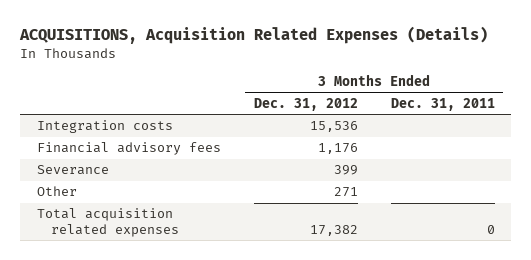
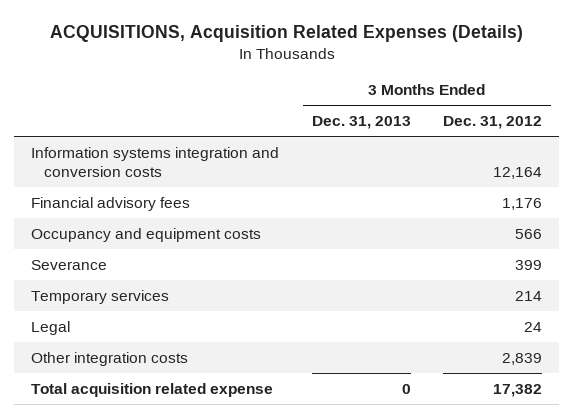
[390,97,495,111] Dec. 31, 2011 -> none
none -> [311,115,411,129] Dec. 31, 2013
[36,120,173,134] Integration costs -> [30,146,279,177] Information systems integration and conversion costs
[309,121,358,133] 15,536 -> [493,166,543,179] 12,164
none -> [30,227,261,242] Occupancy and equipment costs
none -> [30,289,169,304] Temporary services
none -> [30,320,70,335] Legal
[36,186,77,197] Other -> [30,351,188,366] Other integration costs
[333,187,358,198] 271 -> [502,352,543,365] 2,839
[36,208,180,237] Total acquisition related expenses -> [30,382,273,397] Total acquisition related expense

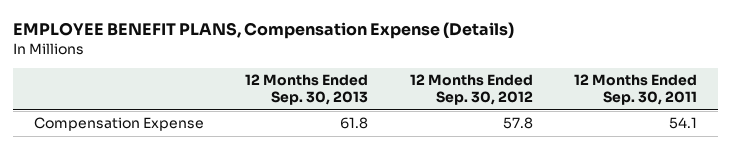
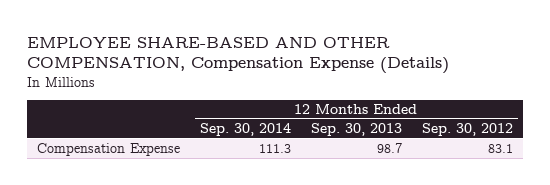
[13,22,515,40] EMPLOYEE BENEFIT PLANS, Compensation Expense (Details) -> [26,36,449,75] EMPLOYEE SHARE-BASED AND OTHER COMPENSATION, Compensation Expense (Details)
[573,74,697,106] 12 Months Ended Sep. 30, 2011 -> none
none -> [199,122,291,136] Sep. 30, 2014
[340,117,369,130] 61.8 -> [376,143,402,154] 98.7
[502,117,533,130] 57.8 -> [487,144,513,154] 83.1

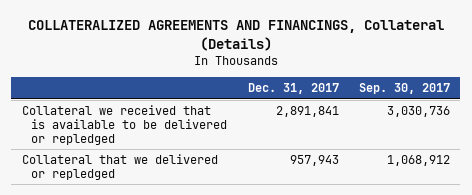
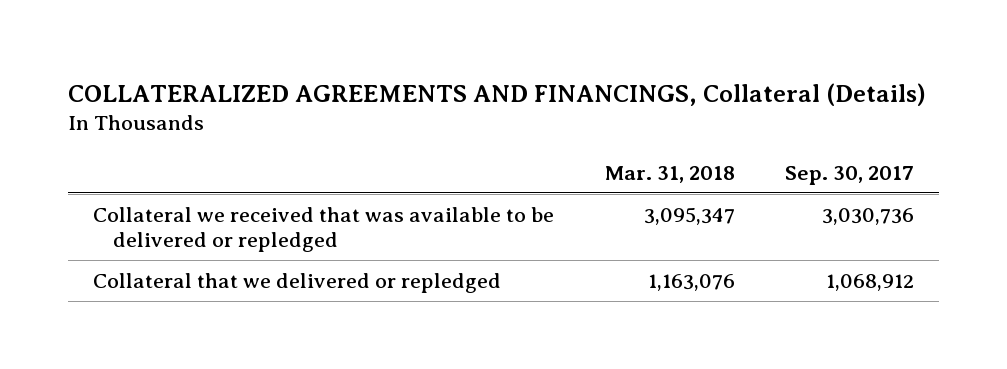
[247,83,339,95] Dec. 31, 2017 -> none
none -> [604,165,735,183] Mar. 31, 2018
[21,105,228,146] Collateral we received that is available to be delivered or repledged -> [93,206,555,252] Collateral we received that was available to be delivered or repledged

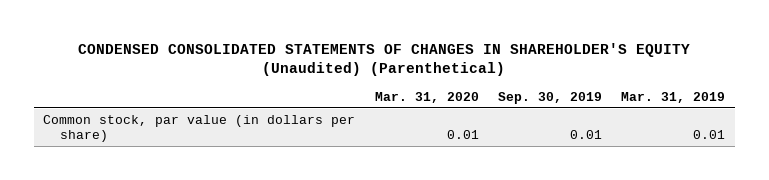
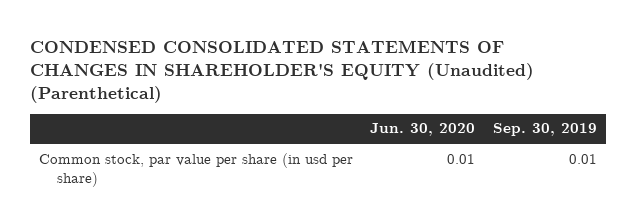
[374,92,479,104] Mar. 31, 2020 -> none
[621,92,726,104] Mar. 31, 2019 -> none
none -> [370,123,476,137] Jun. 30, 2020
[43,114,356,143] Common stock, par value (in dollars per share) -> [38,152,353,187] Common stock, par value per share (in usd per share)

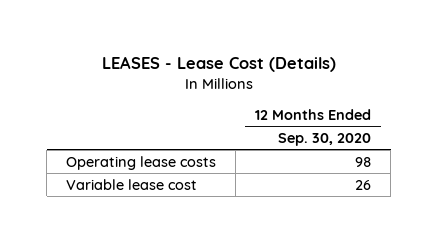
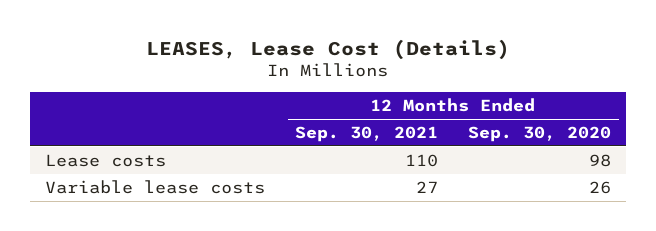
[101,56,336,73] LEASES - Lease Cost (Details) -> [146,38,511,60] LEASES, Lease Cost (Details)
none -> [295,126,439,143] Sep. 30, 2021
[66,155,217,170] Operating lease costs -> [44,153,166,167] Lease costs
[66,178,198,190] Variable lease cost -> [44,179,265,194] Variable lease costs

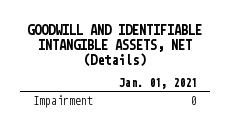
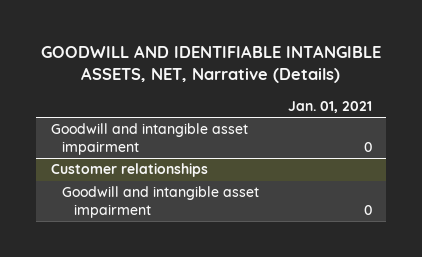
[27,24,203,67] GOODWILL AND IDENTIFIABLE INTANGIBLE ASSETS, NET (Details) -> [41,45,382,84] GOODWILL AND IDENTIFIABLE INTANGIBLE ASSETS, NET, Narrative (Details)
[33,94,94,108] Impairment -> [50,123,248,155] Goodwill and intangible asset impairment
none -> [50,163,208,178] Customer relationships
none -> [62,186,260,218] Goodwill and intangible asset impairment

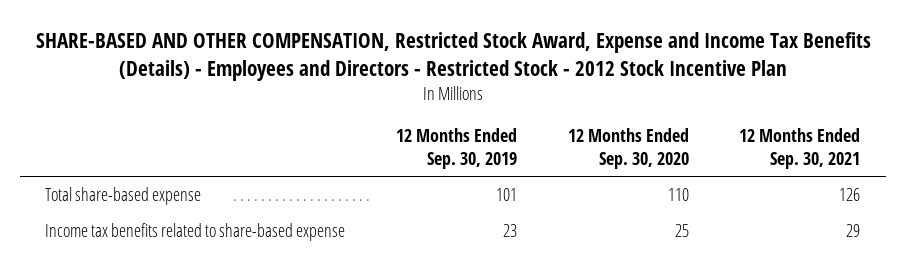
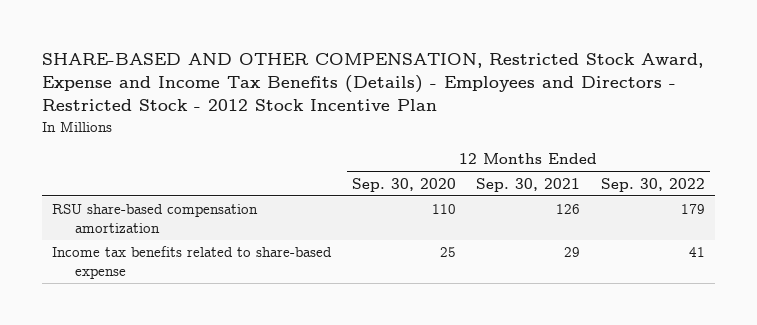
[395,128,517,169] 12 Months Ended Sep. 30, 2019 -> none
none -> [600,177,705,192] Sep. 30, 2022
[45,187,202,206] Total share-based expense -> [52,204,259,233] RSU share-based compensation amortization

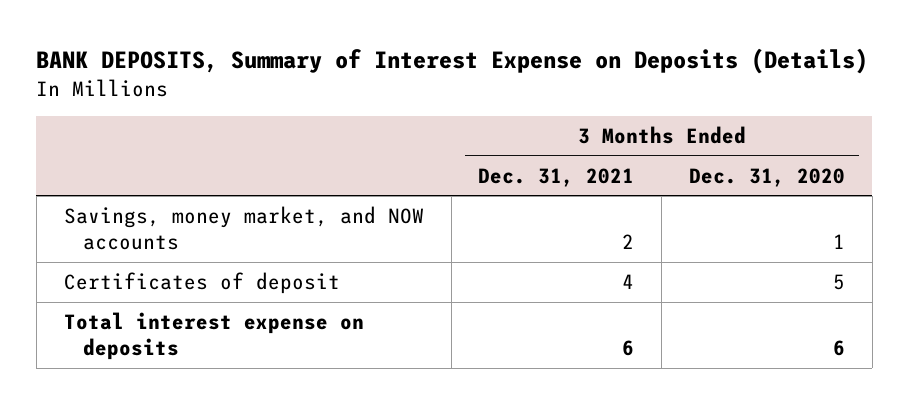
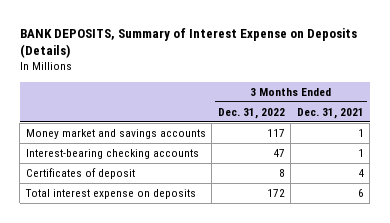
[689,167,846,187] Dec. 31, 2020 -> none
none -> [217,107,285,119] Dec. 31, 2022
[63,205,424,251] Savings, money market, and NOW accounts -> [25,128,206,139] Money market and savings accounts
[622,234,635,250] 2 -> [357,128,364,137] 1
none -> [25,148,199,159] Interest-bearing checking accounts

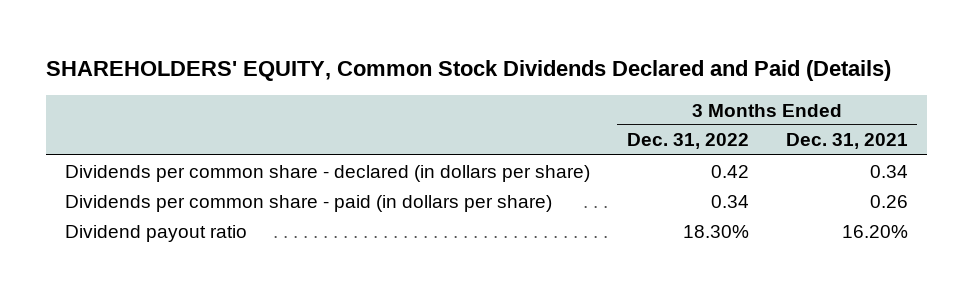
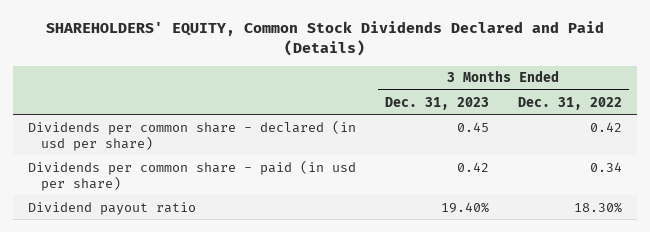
[785,133,908,150] Dec. 31, 2021 -> none
none -> [384,96,489,110] Dec. 31, 2023
[64,164,590,182] Dividends per common share - declared (in dollars per share) -> [27,119,356,151] Dividends per common share - declared (in usd per share)
[64,194,552,212] Dividends per common share - paid (in dollars per share) -> [27,159,356,191] Dividends per common share - paid (in usd per share)

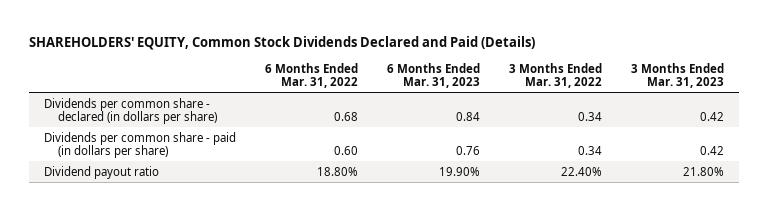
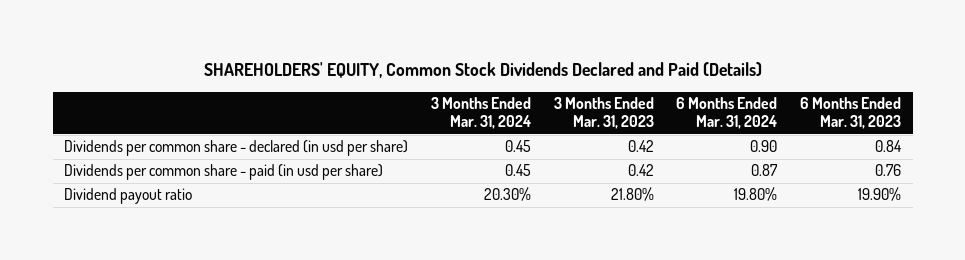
[264,62,358,89] 6 Months Ended Mar. 31, 2022 -> none
[509,62,603,89] 3 Months Ended Mar. 31, 2022 -> none
none -> [430,97,531,130] 3 Months Ended Mar. 31, 2024
none -> [676,97,778,130] 6 Months Ended Mar. 31, 2024
[43,97,217,124] Dividends per common share - declared (in dollars per share) -> [63,140,408,157] Dividends per common share - declared (in usd per share)
[43,131,236,158] Dividends per common share - paid (in dollars per share) -> [63,164,383,181] Dividends per common share - paid (in usd per share)

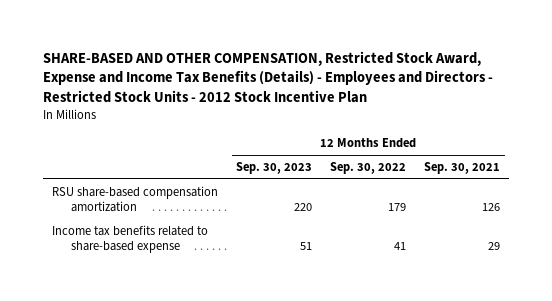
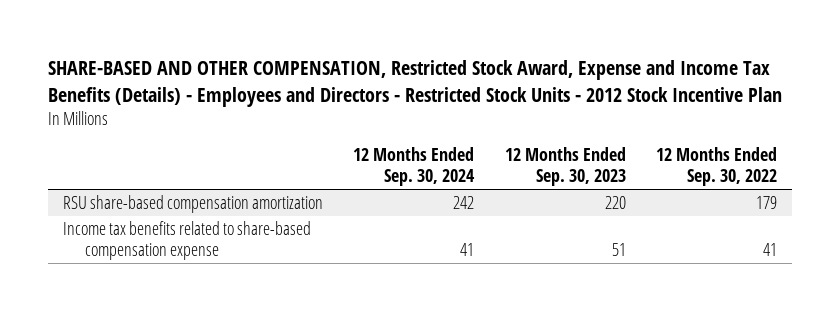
[424,162,501,175] Sep. 30, 2021 -> none
none -> [353,147,476,187] 12 Months Ended Sep. 30, 2024
[52,225,209,254] Income tax benefits related to share-based expense -> [63,221,312,260] Income tax benefits related to share-based compensation expense

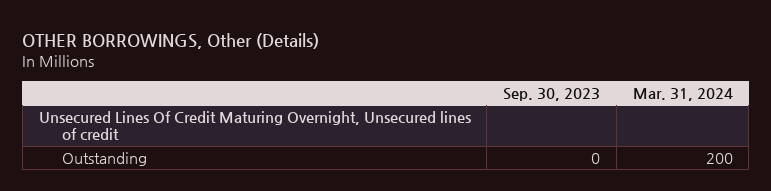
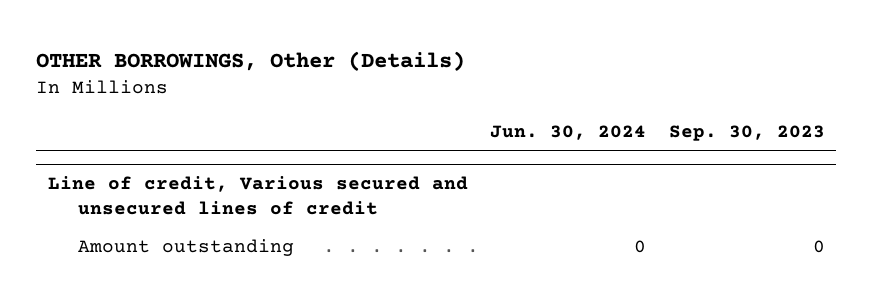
[632,87,733,101] Mar. 31, 2024 -> none
none -> [490,125,647,141] Jun. 30, 2024
[38,110,471,141] Unsecured Lines Of Credit Maturing Overnight, Unsecured lines of credit -> none
none -> [47,175,468,215] Line of credit, Various secured and unsecured lines of credit
[62,151,148,166] Outstanding -> [77,238,294,256] Amount outstanding

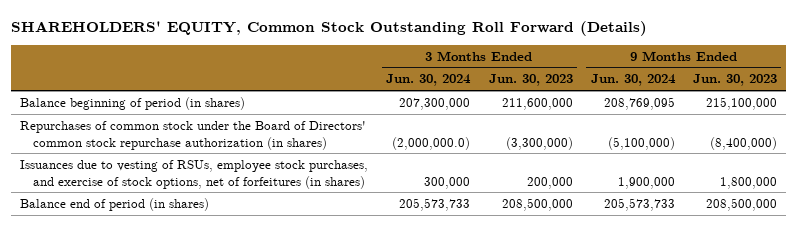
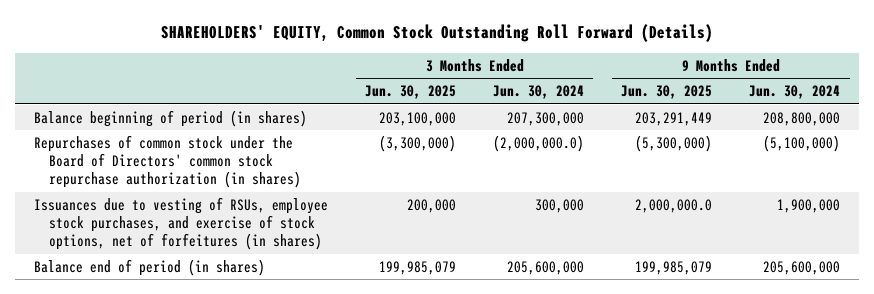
[488,74,573,87] Jun. 30, 2023 -> none
[692,74,777,87] Jun. 30, 2023 -> none
none -> [364,85,456,100] Jun. 30, 2025
none -> [621,85,713,100] Jun. 30, 2025
[603,96,675,110] 208,769,095 -> [763,111,841,126] 208,800,000
[399,197,471,211] 205,573,733 -> [507,260,585,275] 205,600,000
[603,197,675,211] 205,573,733 -> [763,260,841,275] 205,600,000

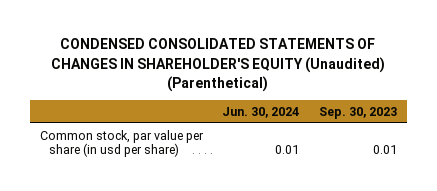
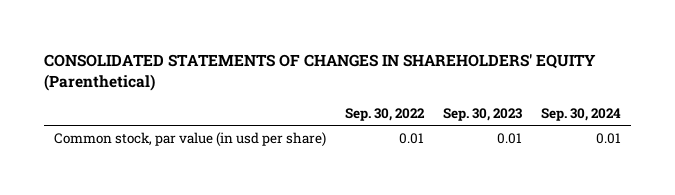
[51,38,386,92] CONDENSED CONSOLIDATED STATEMENTS OF CHANGES IN SHAREHOLDER'S EQUITY (Unaudited) (Parenthetical) -> [44,53,597,91] CONSOLIDATED STATEMENTS OF CHANGES IN SHAREHOLDERS' EQUITY (Parenthetical)
[222,106,300,118] Jun. 30, 2024 -> none
none -> [344,107,425,121] Sep. 30, 2022
none -> [541,107,622,121] Sep. 30, 2024
[40,129,205,157] Common stock, par value per share (in usd per share) -> [53,132,326,148] Common stock, par value (in usd per share)

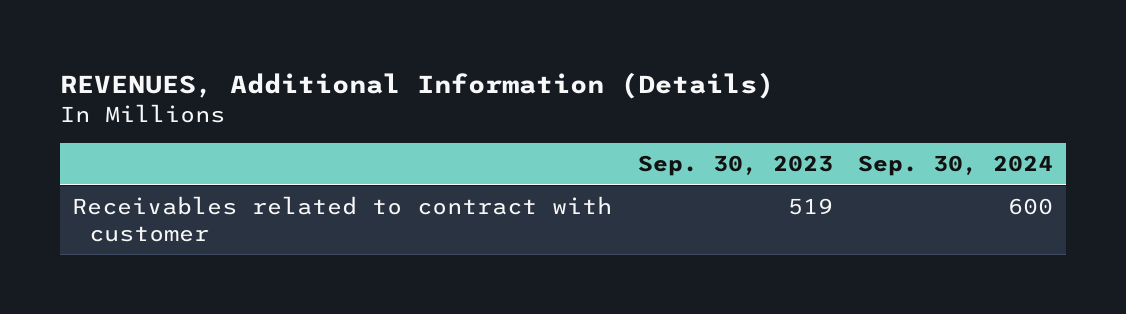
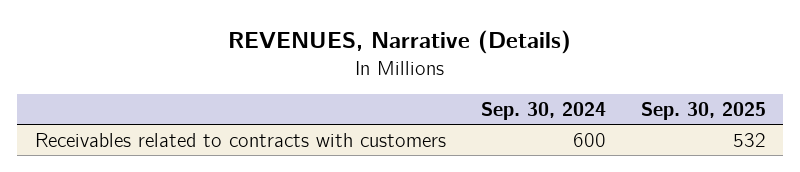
[59,71,774,99] REVENUES, Additional Information (Details) -> [228,29,572,54] REVENUES, Narrative (Details)
[637,155,833,177] Sep. 30, 2023 -> none
none -> [640,102,766,121] Sep. 30, 2025
[72,196,613,242] Receivables related to contract with customer -> [34,132,446,147] Receivables related to contracts with customers

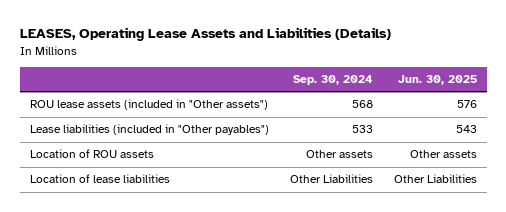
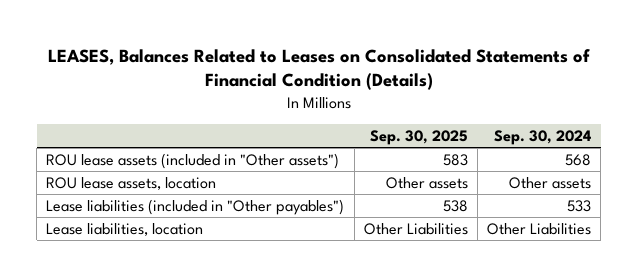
[19,27,391,42] LEASES, Operating Lease Assets and Liabilities (Details) -> [47,48,590,91] LEASES, Balances Related to Leases on Consolidated Statements of Financial Condition (Details)
[397,75,477,86] Jun. 30, 2025 -> none
none -> [369,129,468,145] Sep. 30, 2025
none -> [46,176,217,190] ROU lease assets, location
[29,149,154,159] Location of ROU assets -> none
[29,174,170,184] Location of lease liabilities -> [46,222,204,236] Lease liabilities, location

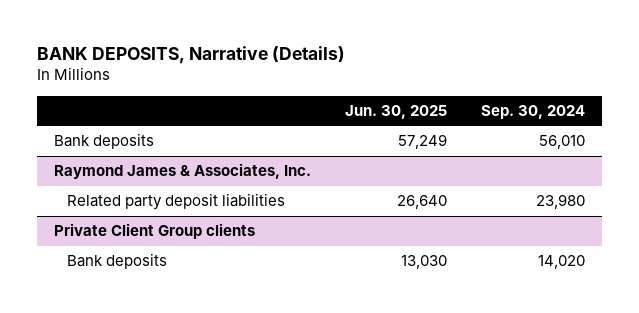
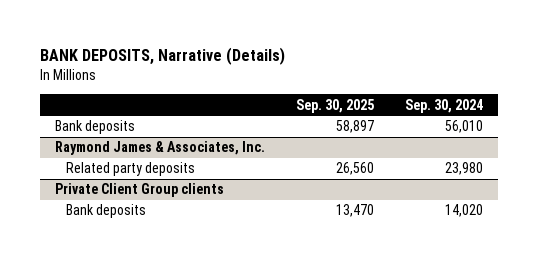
[344,104,447,119] Jun. 30, 2025 -> none
none -> [295,98,374,113] Sep. 30, 2025
[67,193,286,211] Related party deposit liabilities -> [66,162,196,177] Related party deposits

